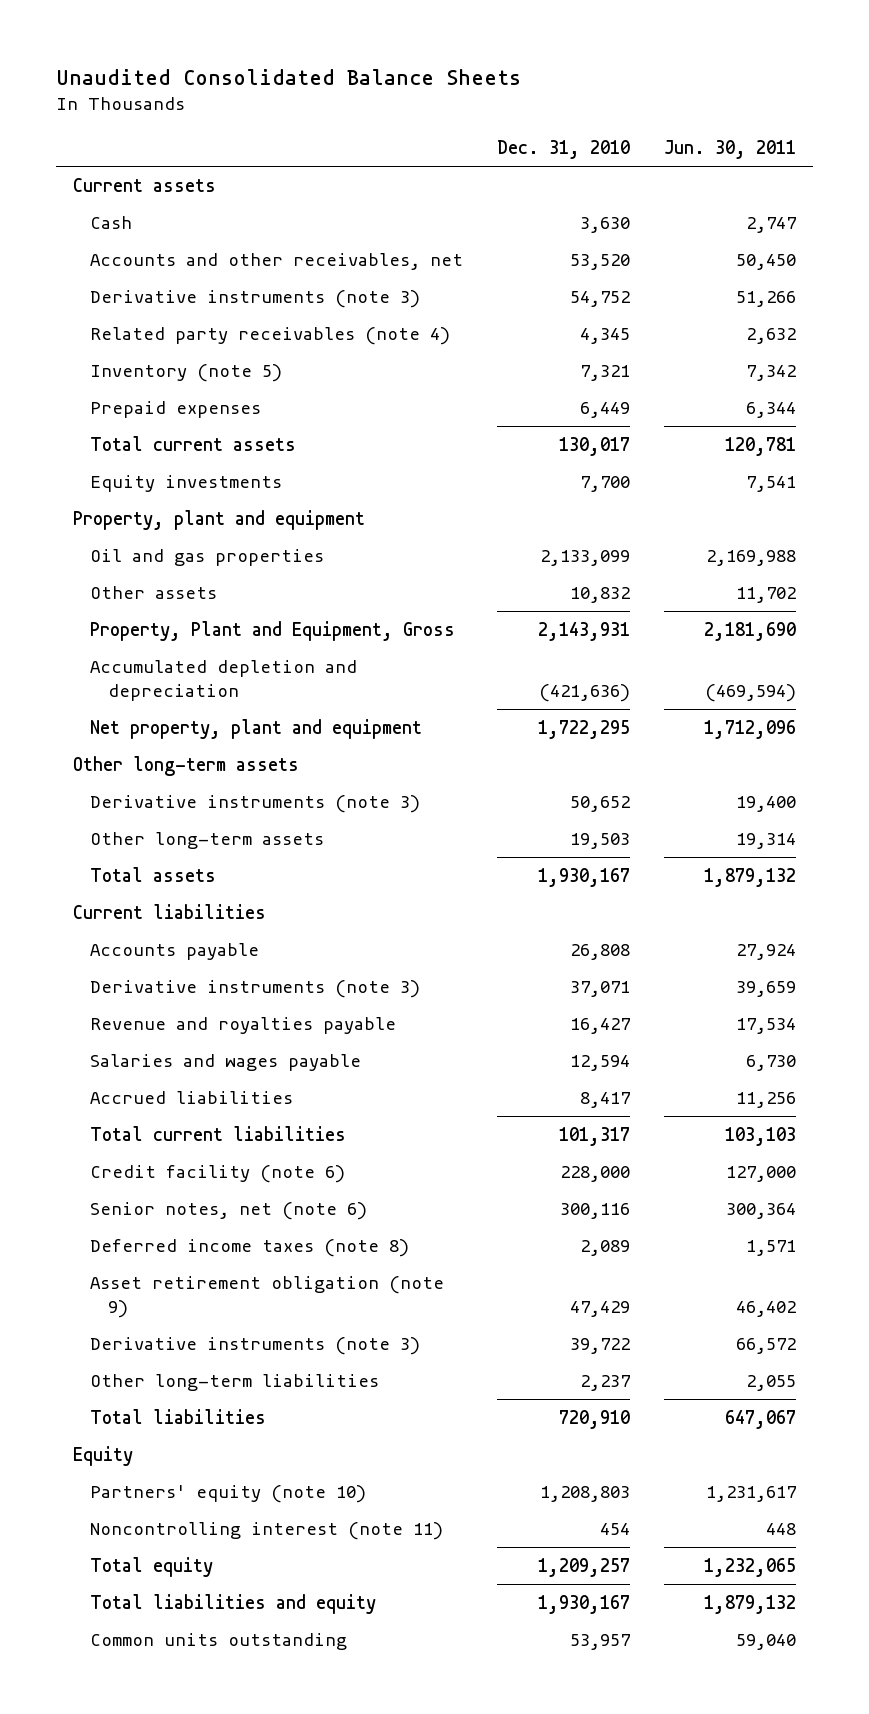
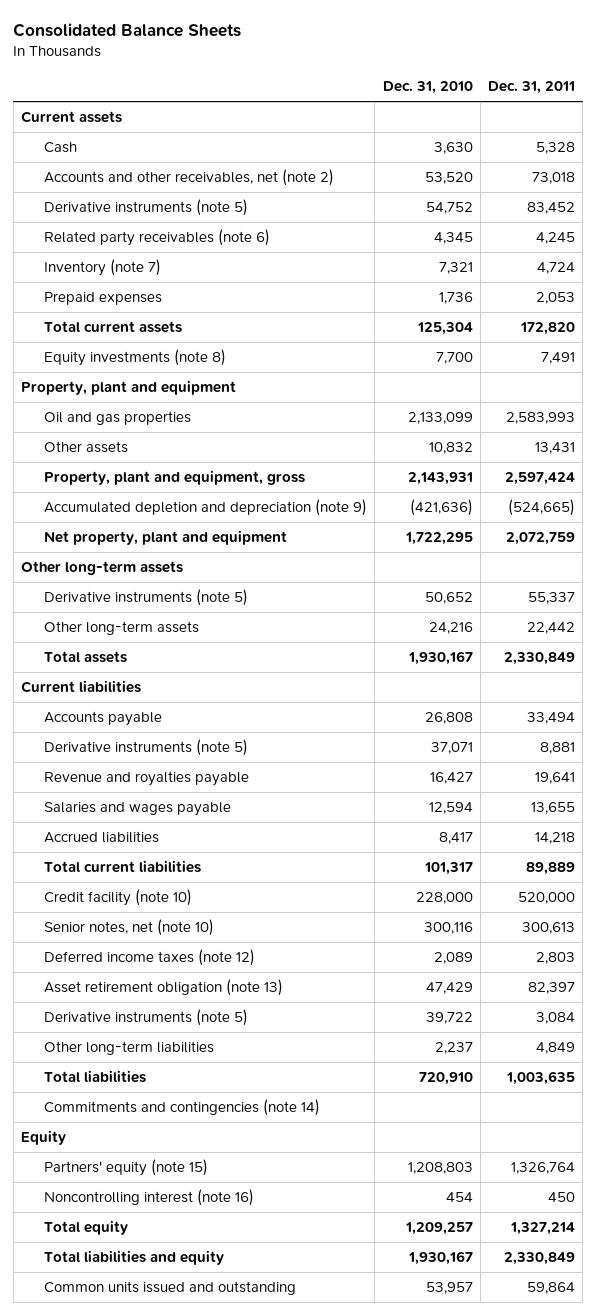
[55,69,521,86] Unaudited Consolidated Balance Sheets -> [13,23,242,38] Consolidated Balance Sheets
[664,140,797,160] Jun. 30, 2011 -> none
none -> [488,81,576,95] Dec. 31, 2011
[90,253,464,271] Accounts and other receivables, net -> [44,169,335,187] Accounts and other receivables, net (note 2)
[90,290,421,309] Derivative instruments (note 3) -> [44,199,249,217] Derivative instruments (note 5)
[90,327,451,346] Related party receivables (note 4) -> [44,229,271,247] Related party receivables (note 6)
[90,364,283,383] Inventory (note 5) -> [44,259,162,277] Inventory (note 7)
[580,402,631,419] 6,449 -> [438,292,473,305] 1,736
[559,437,631,457] 130,017 -> [416,322,473,336] 125,304
[90,475,283,493] Equity investments -> [44,349,227,367] Equity investments (note 8)
[90,621,456,642] Property, Plant and Equipment, Gross -> [44,470,306,486] Property, plant and equipment, gross
[90,660,358,701] Accumulated depletion and depreciation -> [44,499,368,517] Accumulated depletion and depreciation (note 9)
[90,795,421,814] Derivative instruments (note 3) -> [44,589,249,607] Derivative instruments (note 5)
[570,833,631,850] 19,503 -> [428,622,473,635] 24,216
[90,980,421,999] Derivative instruments (note 3) -> [44,739,249,757] Derivative instruments (note 5)
[90,1165,346,1184] Credit facility (note 6) -> [44,889,193,907] Credit facility (note 10)
[90,1202,368,1221] Senior notes, net (note 6) -> [44,919,215,937] Senior notes, net (note 10)
[90,1239,410,1258] Deferred income taxes (note 8) -> [44,949,256,967] Deferred income taxes (note 12)
[90,1276,445,1318] Asset retirement obligation (note 9) -> [44,979,284,997] Asset retirement obligation (note 13)
[90,1337,421,1356] Derivative instruments (note 3) -> [44,1009,249,1027] Derivative instruments (note 5)
none -> [44,1099,321,1117] Commitments and contingencies (note 14)
[90,1485,367,1504] Partners' equity (note 10) -> [44,1159,209,1177] Partners' equity (note 15)
[90,1522,444,1541] Noncontrolling interest (note 11) -> [44,1189,255,1207] Noncontrolling interest (note 16)
[90,1633,348,1651] Common units outstanding -> [44,1281,297,1296] Common units issued and outstanding

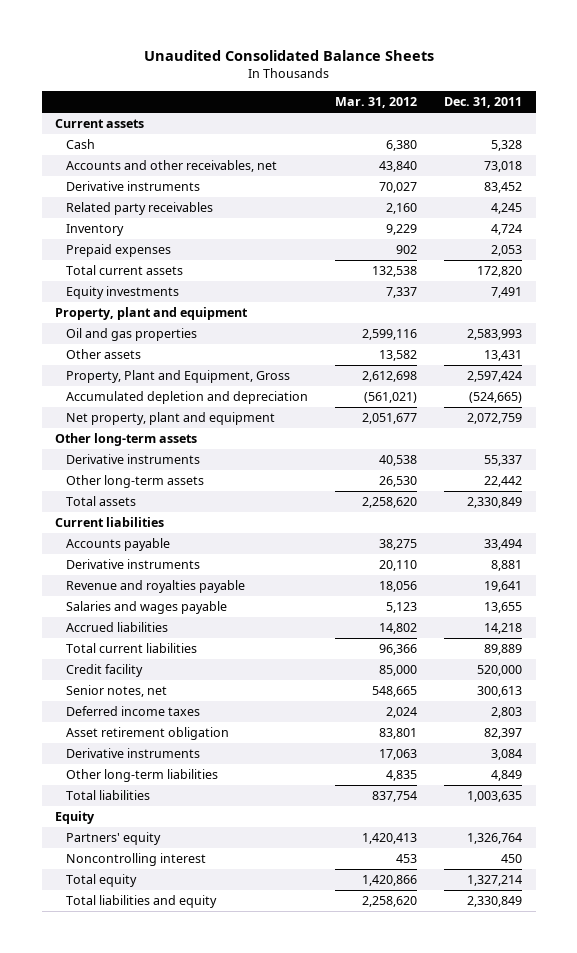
[13,23,242,38] Consolidated Balance Sheets -> [143,50,434,62] Unaudited Consolidated Balance Sheets
[382,81,473,95] Dec. 31, 2010 -> none
none -> [335,97,418,109] Mar. 31, 2012
[44,169,335,187] Accounts and other receivables, net (note 2) -> [66,160,278,173] Accounts and other receivables, net
[44,199,249,217] Derivative instruments (note 5) -> [66,181,201,192] Derivative instruments
[44,229,271,247] Related party receivables (note 6) -> [66,202,214,216] Related party receivables
[44,259,162,277] Inventory (note 7) -> [66,224,125,237] Inventory
[44,349,227,367] Equity investments (note 8) -> [66,286,180,300] Equity investments
[44,470,306,486] Property, plant and equipment, gross -> [66,370,291,384] Property, Plant and Equipment, Gross
[44,499,368,517] Accumulated depletion and depreciation (note 9) -> [66,391,309,405] Accumulated depletion and depreciation
[44,589,249,607] Derivative instruments (note 5) -> [66,454,201,465] Derivative instruments
[44,739,249,757] Derivative instruments (note 5) -> [66,559,201,570] Derivative instruments
[44,889,193,907] Credit facility (note 10) -> [66,664,144,678] Credit facility
[44,919,215,937] Senior notes, net (note 10) -> [66,685,168,698] Senior notes, net
[44,949,256,967] Deferred income taxes (note 12) -> [66,706,201,717] Deferred income taxes
[44,979,284,997] Asset retirement obligation (note 13) -> [66,727,230,741] Asset retirement obligation
[44,1009,249,1027] Derivative instruments (note 5) -> [66,748,201,759] Derivative instruments
[44,1099,321,1117] Commitments and contingencies (note 14) -> none
[44,1159,209,1177] Partners' equity (note 15) -> [66,832,162,846] Partners' equity
[44,1189,255,1207] Noncontrolling interest (note 16) -> [66,853,207,867] Noncontrolling interest
[44,1281,297,1296] Common units issued and outstanding -> none

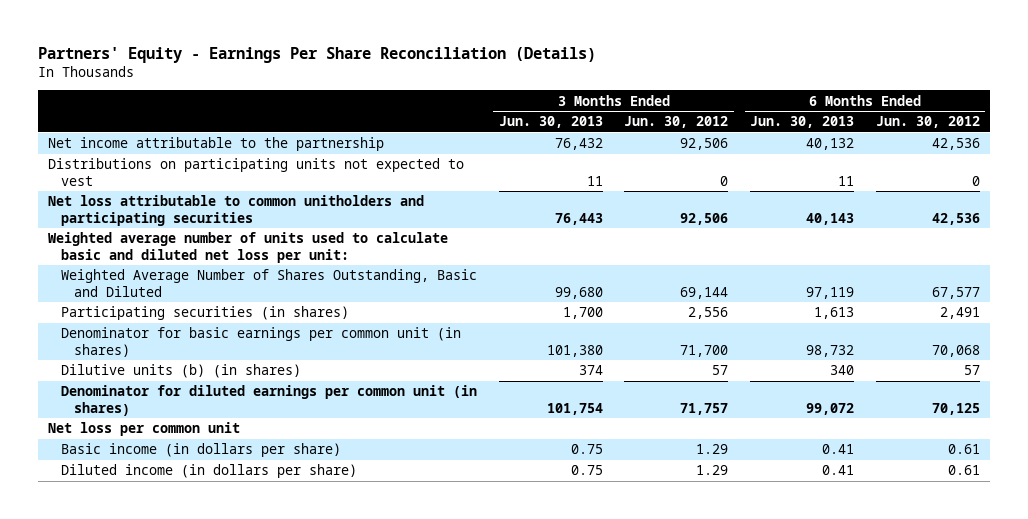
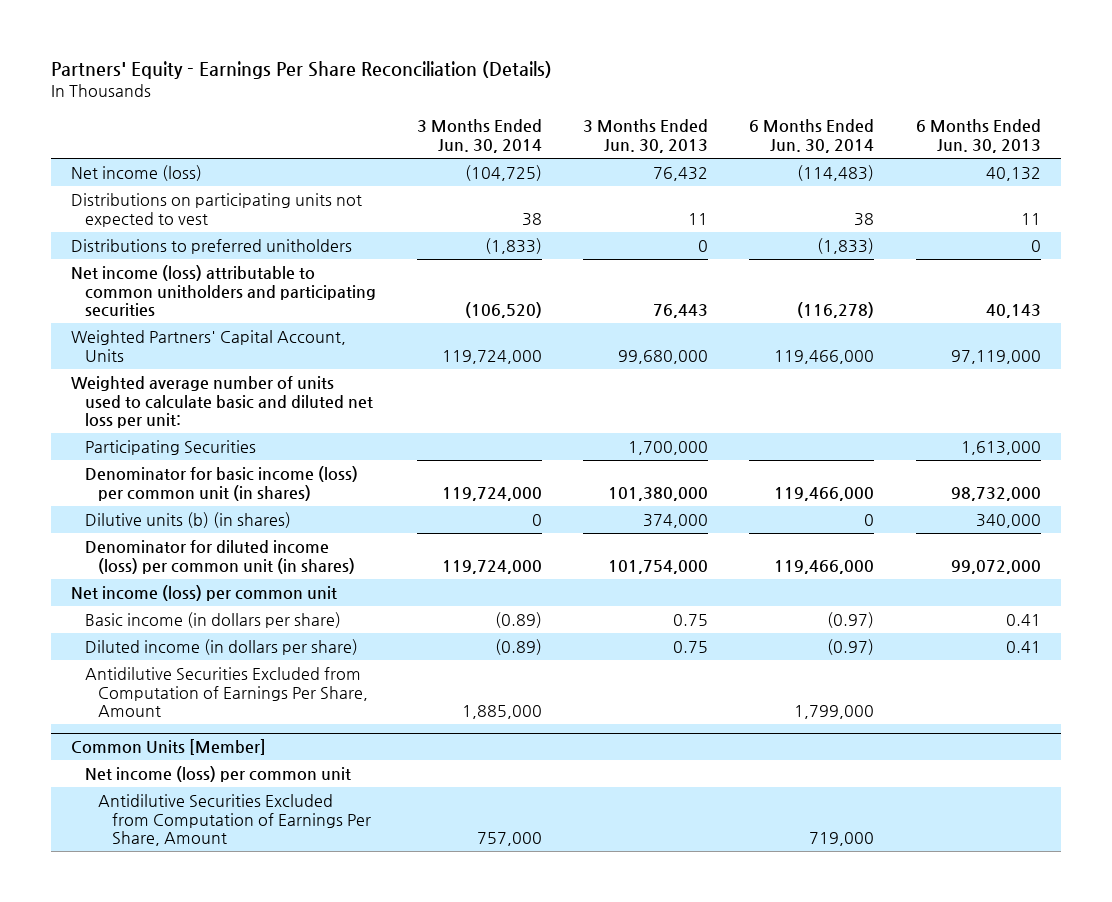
[624,116,729,129] Jun. 30, 2012 -> none
[875,116,980,129] Jun. 30, 2012 -> none
none -> [416,119,542,154] 3 Months Ended Jun. 30, 2014
none -> [749,119,875,154] 6 Months Ended Jun. 30, 2014
[48,137,385,152] Net income attributable to the partnership -> [71,165,203,182] Net income (loss)
none -> [71,239,353,255] Distributions to preferred unitholders
[48,195,425,226] Net loss attributable to common unitholders and participating securities -> [71,265,376,318] Net income (loss) attributable to common unitholders and participating securities
none -> [71,330,347,362] Weighted Partners' Capital Account, Units
[61,269,478,297] Weighted Average Number of Shares Outstanding, Basic and Diluted -> none
[61,306,350,321] Participating securities (in shares) -> [84,440,256,456] Participating Securities
[562,307,603,320] 1,700 -> [628,441,709,456] 1,700,000
[814,307,855,320] 1,613 -> [960,441,1041,456] 1,613,000
[61,327,462,357] Denominator for basic earnings per common unit (in shares) -> [84,466,358,501] Denominator for basic income (loss) per common unit (in shares)
[546,344,603,357] 101,380 -> [608,486,709,501] 101,380,000
[806,344,855,357] 98,732 -> [950,486,1041,501] 98,732,000
[578,365,603,376] 374 -> [643,514,709,529] 374,000
[830,365,855,376] 340 -> [975,514,1041,529] 340,000
[61,385,478,416] Denominator for diluted earnings per common unit (in shares) -> [84,540,356,574] Denominator for diluted income (loss) per common unit (in shares)
[546,402,603,415] 101,754 -> [608,559,709,574] 101,754,000
[806,402,855,415] 99,072 -> [950,559,1041,574] 99,072,000
[48,422,241,437] Net loss per common unit -> [71,585,338,602] Net income (loss) per common unit
none -> [84,667,369,718] Antidilutive Securities Excluded from Computation of Earnings Per Share, Amount
none -> [71,739,267,756] Common Units [Member]
none -> [84,766,351,783] Net income (loss) per common unit
none -> [98,794,371,847] Antidilutive Securities Excluded from Computation of Earnings Per Share, Amount

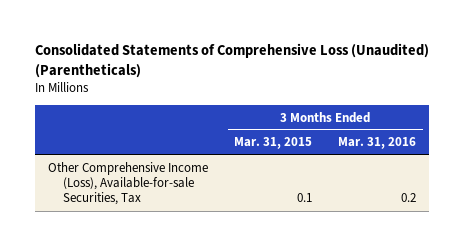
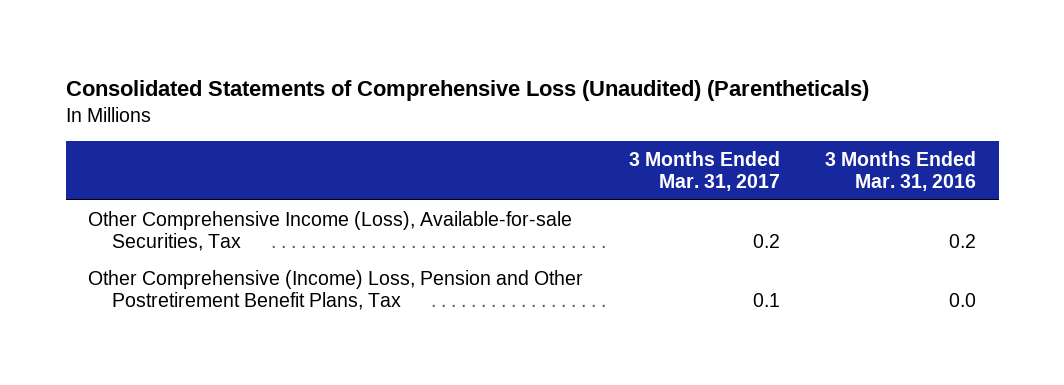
[234,137,313,150] Mar. 31, 2015 -> none
none -> [628,151,780,192] 3 Months Ended Mar. 31, 2017
none -> [88,269,584,311] Other Comprehensive (Income) Loss, Pension and Other Postretirement Benefit Plans, Tax

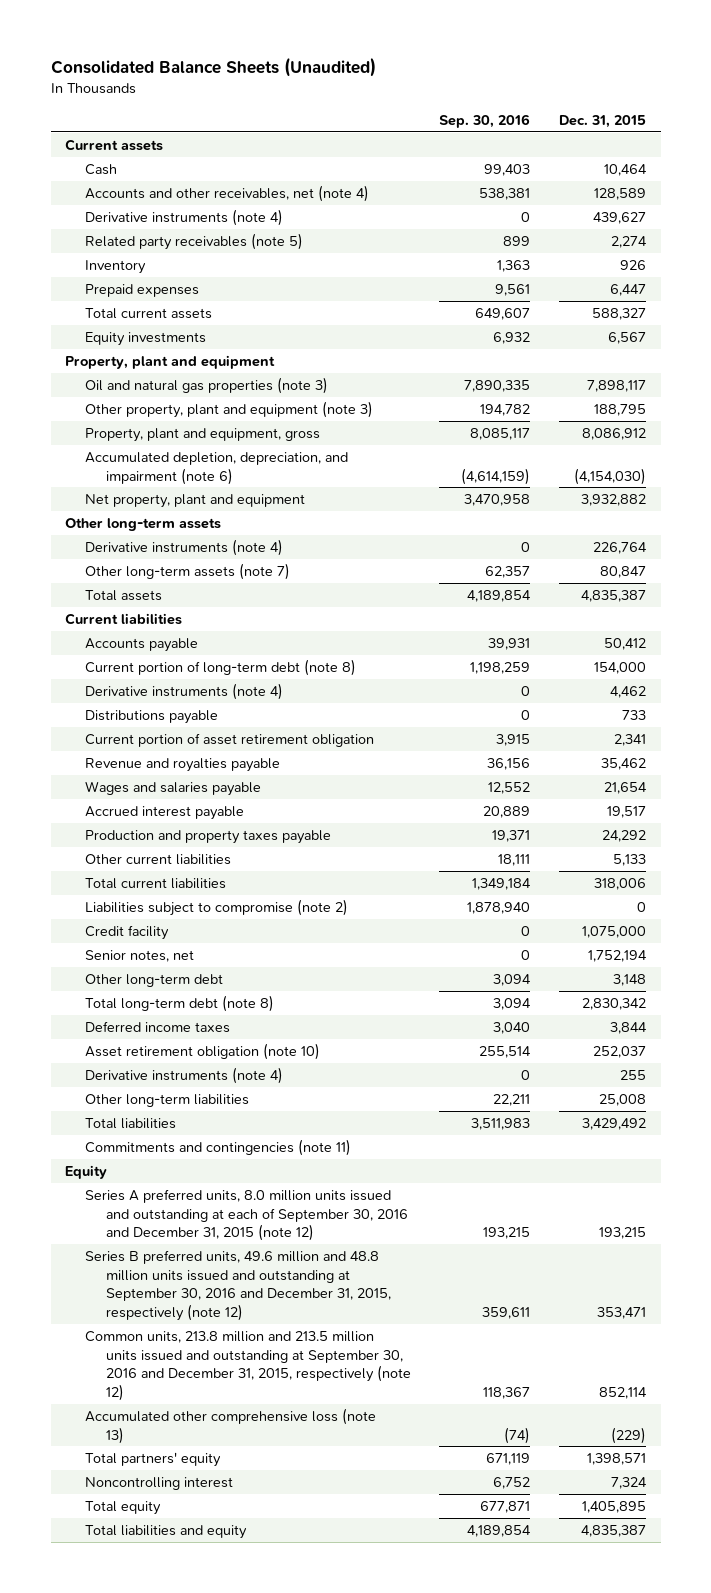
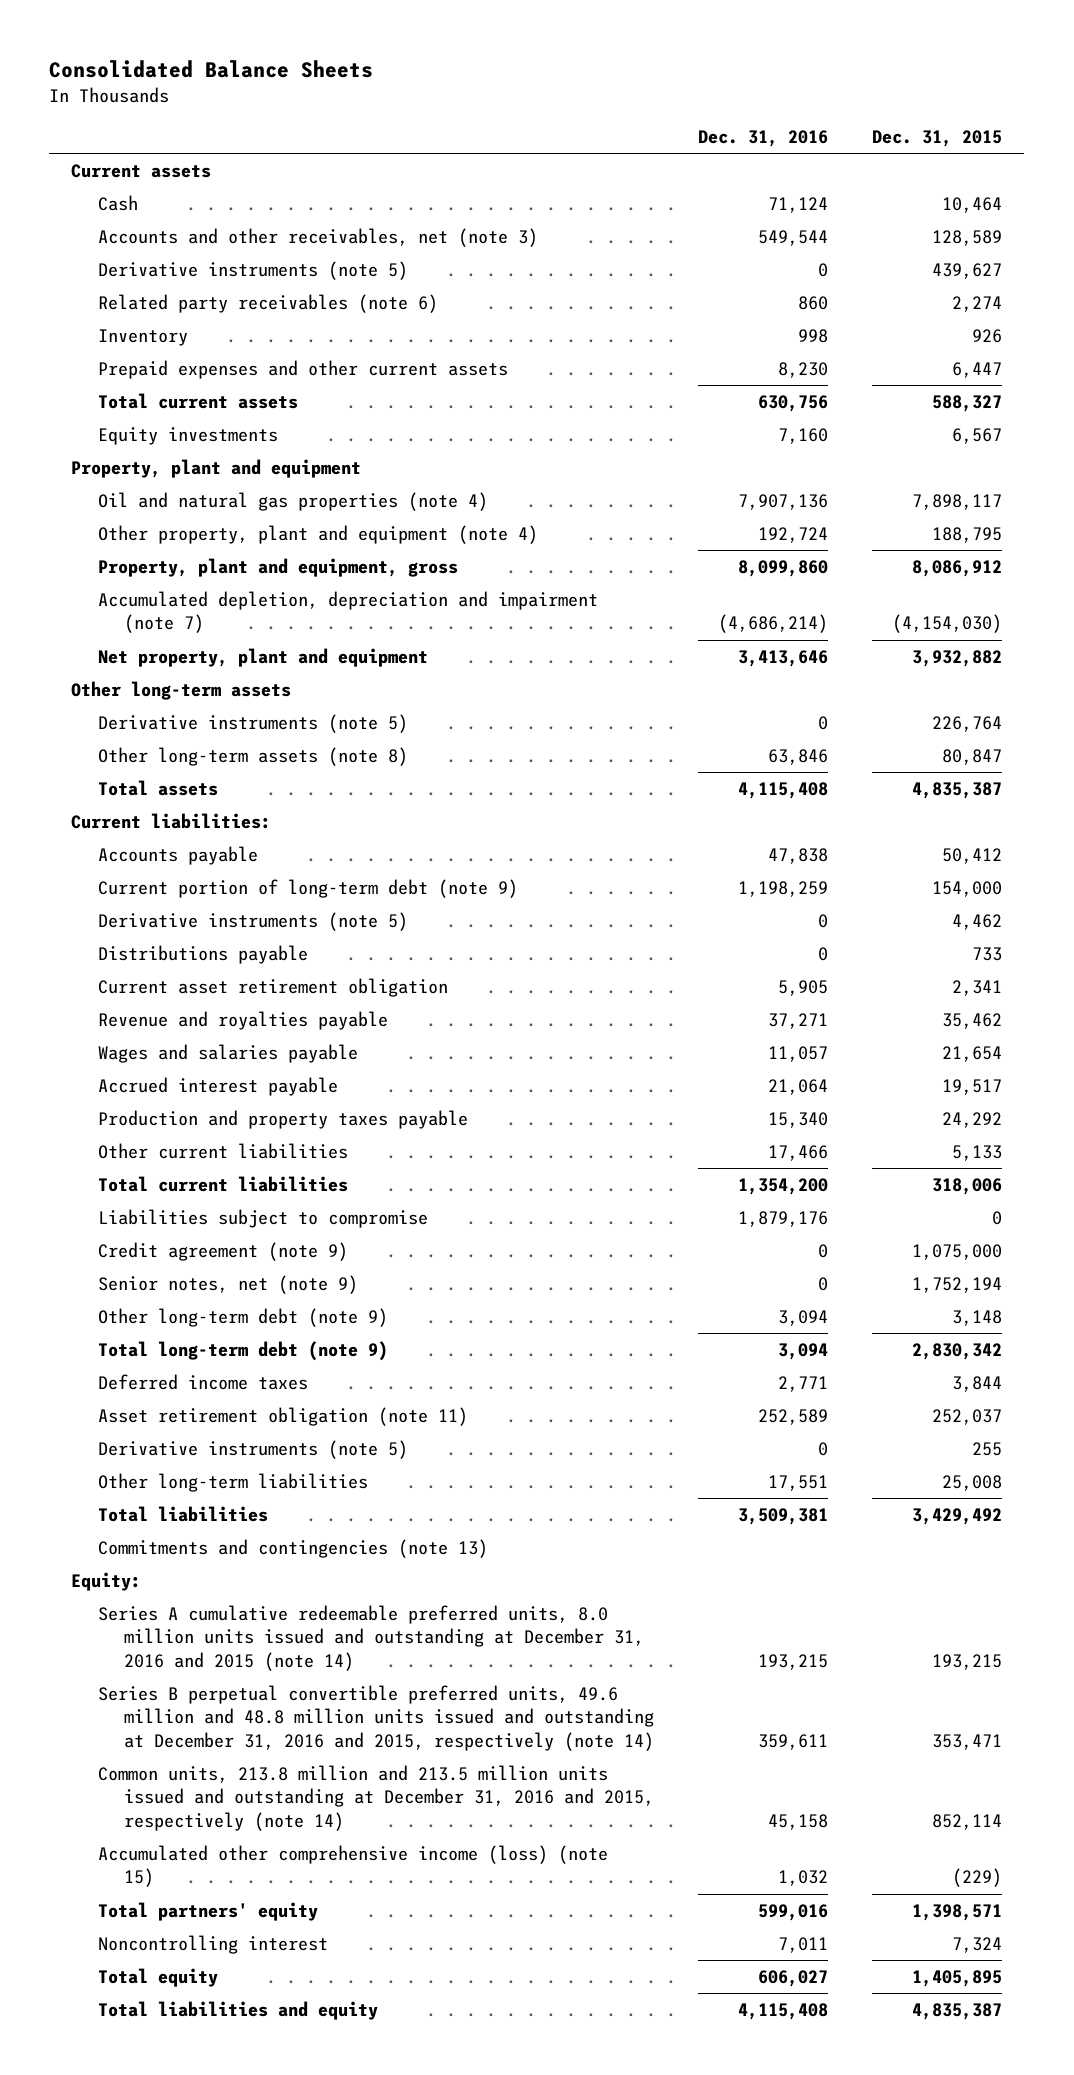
[50,57,376,78] Consolidated Balance Sheets (Unaudited) -> [49,60,374,79] Consolidated Balance Sheets
[439,113,531,128] Sep. 30, 2016 -> none
none -> [698,129,829,147] Dec. 31, 2016
[85,184,370,202] Accounts and other receivables, net (note 4) -> [97,227,538,247] Accounts and other receivables, net (note 3)
[85,208,284,226] Derivative instruments (note 4) -> [97,260,408,280] Derivative instruments (note 5)
[85,232,304,250] Related party receivables (note 5) -> [97,293,438,313] Related party receivables (note 6)
[85,283,200,297] Prepaid expenses -> [97,359,508,379] Prepaid expenses and other current assets
[85,376,329,394] Oil and natural gas properties (note 3) -> [97,491,488,511] Oil and natural gas properties (note 4)
[85,400,374,418] Other property, plant and equipment (note 3) -> [97,524,538,544] Other property, plant and equipment (note 4)
[85,451,349,485] Accumulated depletion, depreciation, and impairment (note 6) -> [97,590,598,634] Accumulated depletion, depreciation and impairment (note 7)
[85,538,284,556] Derivative instruments (note 4) -> [97,713,408,733] Derivative instruments (note 5)
[85,562,291,580] Other long-term assets (note 7) -> [97,746,408,766] Other long-term assets (note 8)
[64,612,182,625] Current liabilities -> [71,812,272,829] Current liabilities:
[85,658,357,676] Current portion of long-term debt (note 8) -> [97,878,518,898] Current portion of long-term debt (note 9)
[85,682,284,700] Derivative instruments (note 4) -> [97,911,408,931] Derivative instruments (note 5)
[85,732,375,747] Current portion of asset retirement obligation -> [97,977,448,997] Current asset retirement obligation
[85,898,349,916] Liabilities subject to compromise (note 2) -> [97,1208,428,1228] Liabilities subject to compromise
[85,924,170,940] Credit facility -> [97,1241,348,1261] Credit agreement (note 9)
[85,949,195,962] Senior notes, net -> [97,1274,358,1294] Senior notes, net (note 9)
[85,973,224,987] Other long-term debt -> [97,1307,388,1327] Other long-term debt (note 9)
[85,994,275,1012] Total long-term debt (note 8) -> [97,1340,388,1361] Total long-term debt (note 9)
[85,1042,321,1060] Asset retirement obligation (note 10) -> [97,1406,468,1426] Asset retirement obligation (note 11)
[85,1066,284,1084] Derivative instruments (note 4) -> [97,1439,408,1459] Derivative instruments (note 5)
[85,1138,352,1156] Commitments and contingencies (note 11) -> [97,1538,488,1558] Commitments and contingencies (note 13)
[64,1164,107,1179] Equity -> [71,1571,142,1591] Equity:
[85,1188,408,1242] Series A preferred units, 8.0 million units issued and outstanding at each of September 30, 2016 and December 31, 2015 (note 12) -> [97,1604,644,1671] Series A cumulative redeemable preferred units, 8.0 million units issued and outstanding at December 31, 2016 and 2015 (note 14)
[85,1249,391,1321] Series B preferred units, 49.6 million and 48.8 million units issued and outstanding at September 30, 2016 and December 31, 2015, respectively (note 12) -> [97,1684,654,1751] Series B perpetual convertible preferred units, 49.6 million and 48.8 million units issued and outstanding at December 31, 2016 and 2015, respectively (note 14)
[85,1330,411,1401] Common units, 213.8 million and 213.5 million units issued and outstanding at September 30, 2016 and December 31, 2015, respectively (note 12) -> [97,1764,654,1831] Common units, 213.8 million and 213.5 million units issued and outstanding at December 31, 2016 and 2015, respectively (note 14)
[85,1407,377,1444] Accumulated other comprehensive loss (note 13) -> [97,1844,608,1888] Accumulated other comprehensive income (loss) (note 15)

